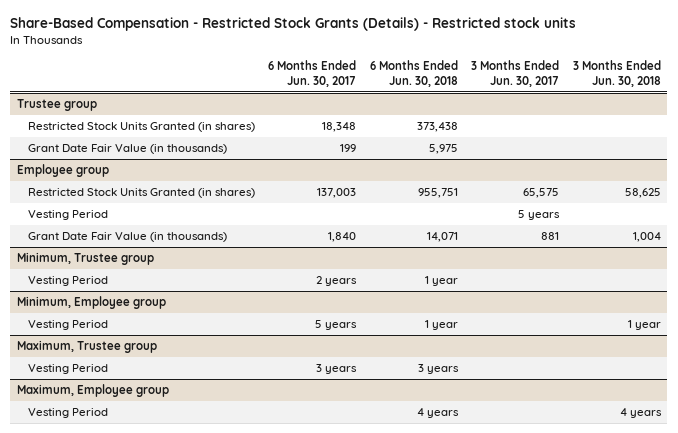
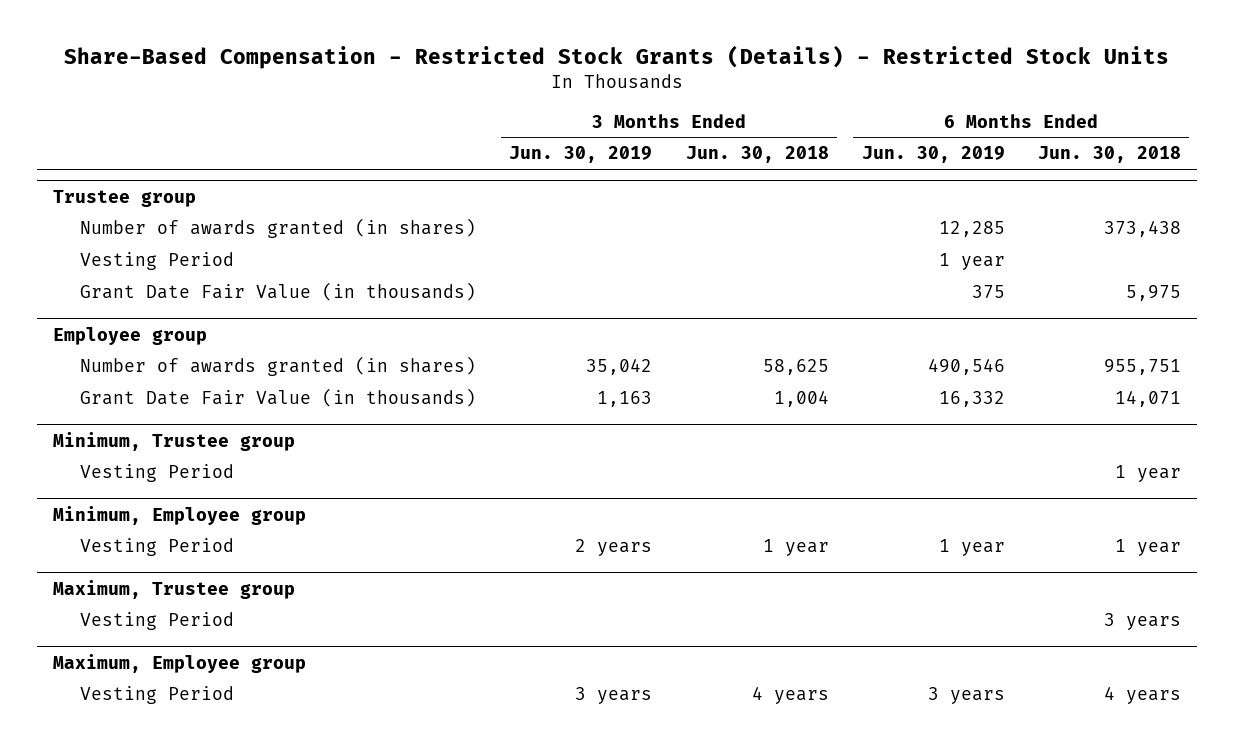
[10,17,577,32] Share-Based Compensation - Restricted Stock Grants (Details) - Restricted stock units -> [63,45,1169,70] Share-Based Compensation - Restricted Stock Grants (Details) - Restricted Stock Units
[268,60,357,87] 6 Months Ended Jun. 30, 2017 -> none
[471,60,560,87] 3 Months Ended Jun. 30, 2017 -> none
none -> [509,146,653,164] Jun. 30, 2019
none -> [861,146,1005,164] Jun. 30, 2019
[28,122,256,133] Restricted Stock Units Granted (in shares) -> [80,218,477,239] Number of awards granted (in shares)
none -> [80,252,235,271] Vesting Period
[28,210,109,221] Vesting Period -> none
[28,188,256,199] Restricted Stock Units Granted (in shares) -> [80,356,477,377] Number of awards granted (in shares)

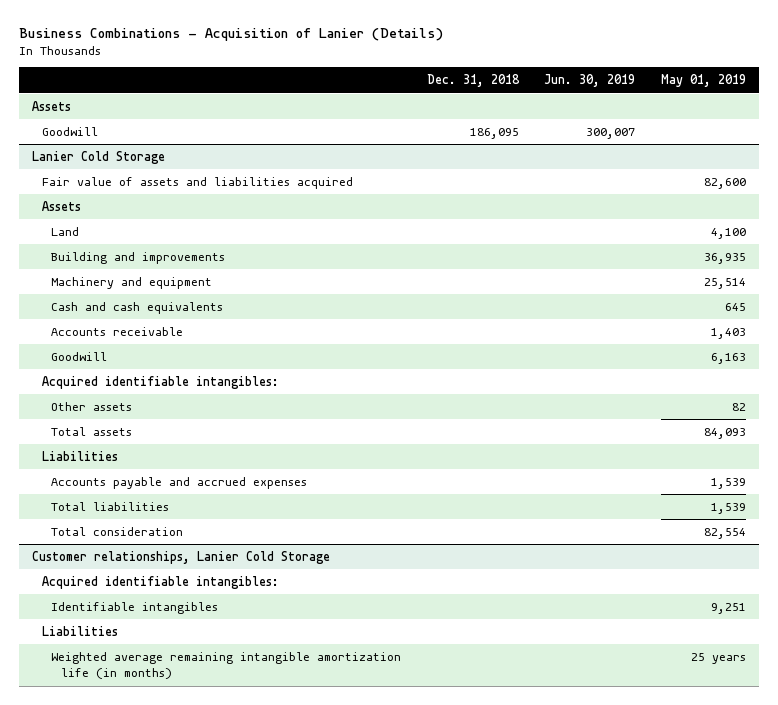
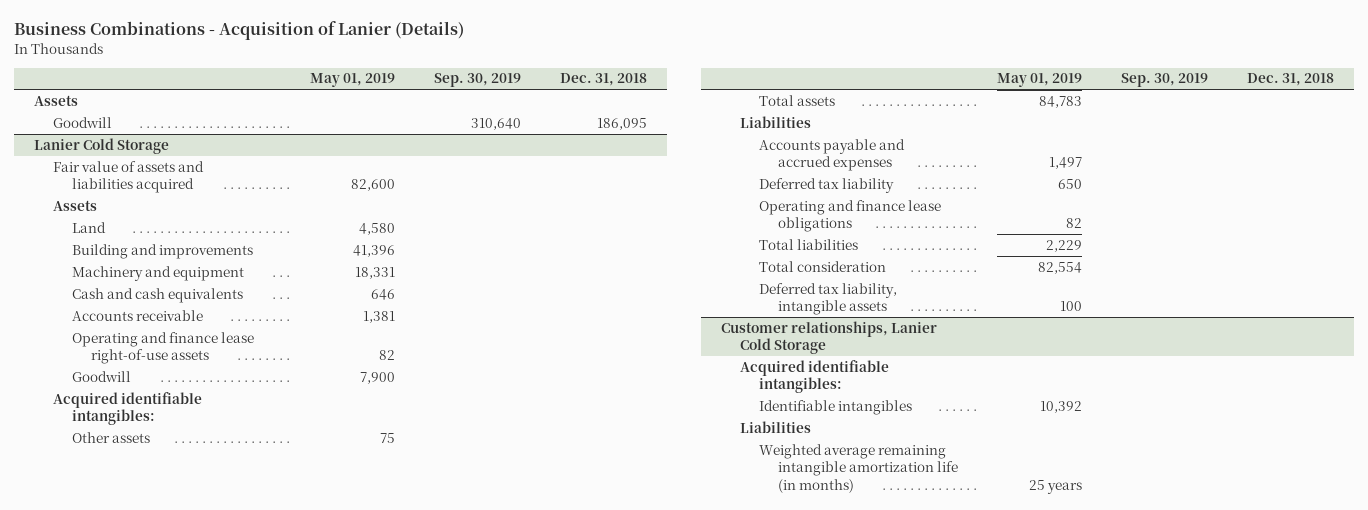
[544,74,636,88] Jun. 30, 2019 -> none
none -> [434,73,522,88] Sep. 30, 2019
[710,227,746,239] 4,100 -> [358,222,395,235] 4,580
[703,252,746,264] 36,935 -> [352,244,395,257] 41,396
[703,277,746,289] 25,514 -> [354,266,395,279] 18,331
[724,302,746,311] 645 -> [370,288,395,300] 646
[710,327,746,339] 1,403 -> [362,310,395,323] 1,381
none -> [71,331,254,365] Operating and finance lease right-of-use assets
[710,352,746,364] 6,163 -> [359,371,395,384] 7,900
[731,402,746,411] 82 -> [379,432,395,443] 75
[703,427,746,439] 84,093 -> [1038,95,1082,108] 84,783
[710,477,746,489] 1,539 -> [1048,157,1082,170] 1,497
none -> [758,177,894,193] Deferred tax liability
none -> [758,199,941,233] Operating and finance lease obligations
[710,502,746,514] 1,539 -> [1045,239,1082,252] 2,229
none -> [758,282,897,316] Deferred tax liability, intangible assets
[710,602,746,614] 9,251 -> [1039,400,1082,413] 10,392

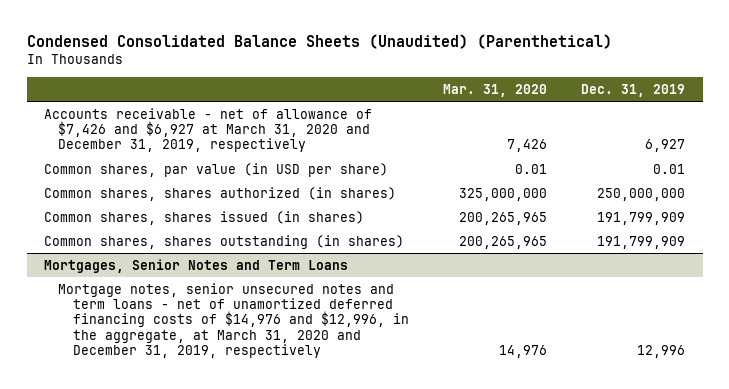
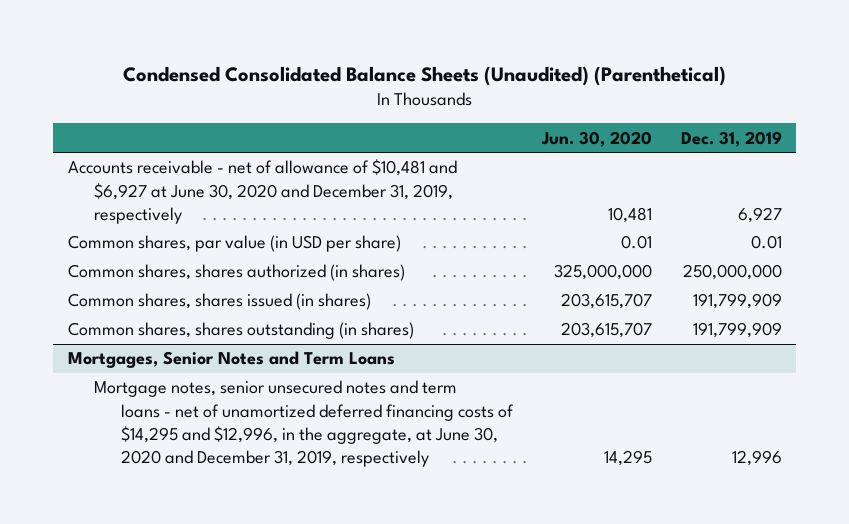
[443,83,548,97] Mar. 31, 2020 -> none
none -> [540,130,652,147] Jun. 30, 2020
[44,107,373,153] Accounts receivable - net of allowance of $7,426 and $6,927 at March 31, 2020 and December 31, 2019, respectively -> [67,159,457,224] Accounts receivable - net of allowance of $10,481 and $6,927 at June 30, 2020 and December 31, 2019, respectively
[58,282,409,359] Mortgage notes, senior unsecured notes and term loans - net of unamortized deferred financing costs of $14,976 and $12,996, in the aggregate, at March 31, 2020 and December 31, 2019, respectively -> [94,380,515,467] Mortgage notes, senior unsecured notes and term loans - net of unamortized deferred financing costs of $14,295 and $12,996, in the aggregate, at June 30, 2020 and December 31, 2019, respectively

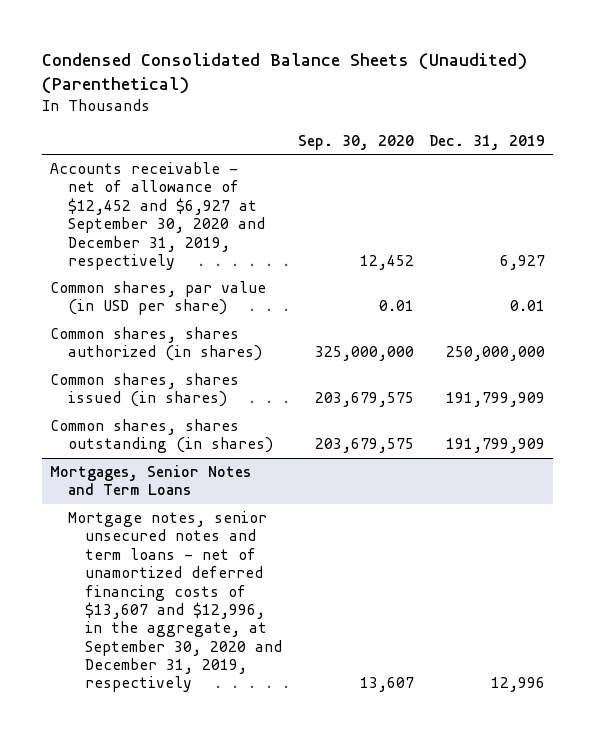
[540,130,652,147] Jun. 30, 2020 -> none
none -> [297,134,414,150] Sep. 30, 2020
[67,159,457,224] Accounts receivable - net of allowance of $10,481 and $6,927 at June 30, 2020 and December 31, 2019, respectively -> [50,162,265,270] Accounts receivable - net of allowance of $12,452 and $6,927 at September 30, 2020 and December 31, 2019, respectively
[94,380,515,467] Mortgage notes, senior unsecured notes and term loans - net of unamortized deferred financing costs of $14,295 and $12,996, in the aggregate, at June 30, 2020 and December 31, 2019, respectively -> [67,511,283,693] Mortgage notes, senior unsecured notes and term loans - net of unamortized deferred financing costs of $13,607 and $12,996, in the aggregate, at September 30, 2020 and December 31, 2019, respectively

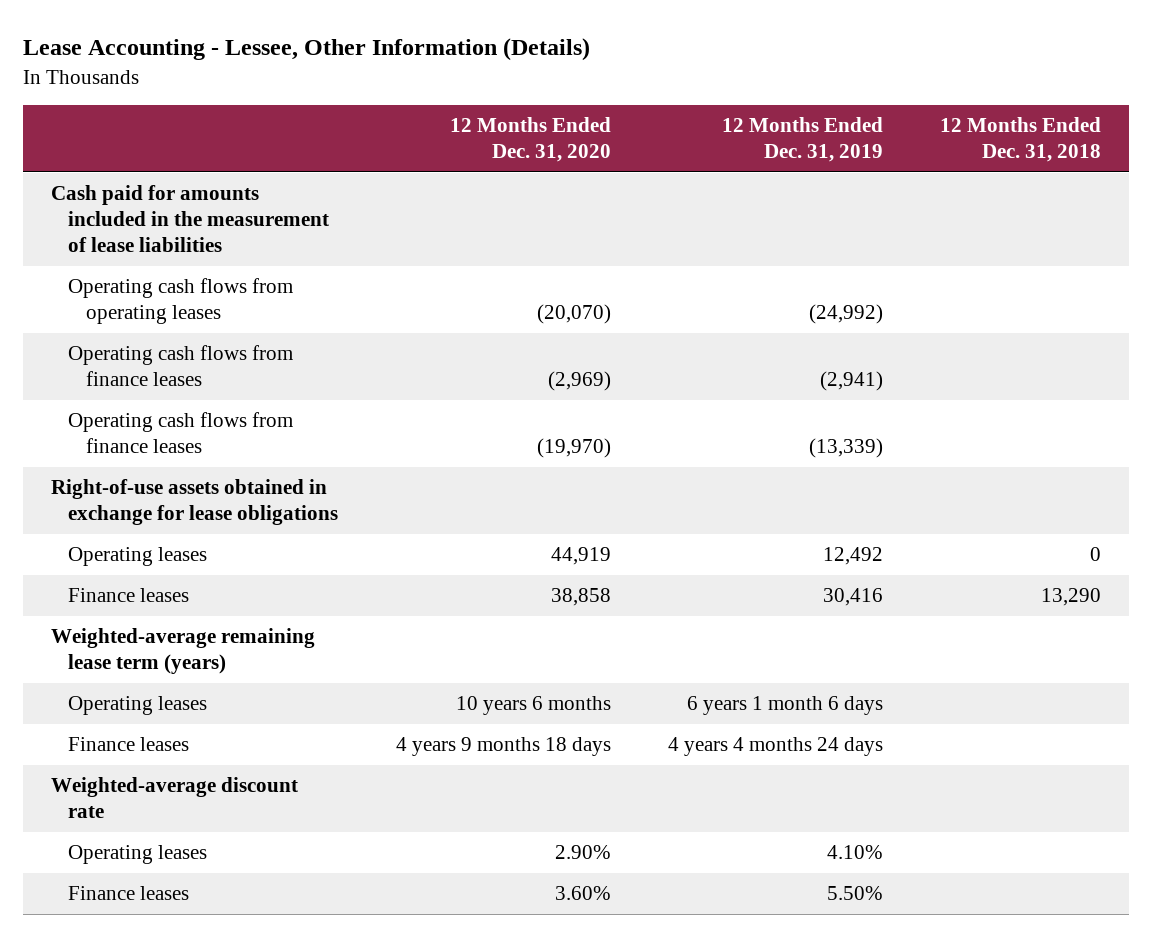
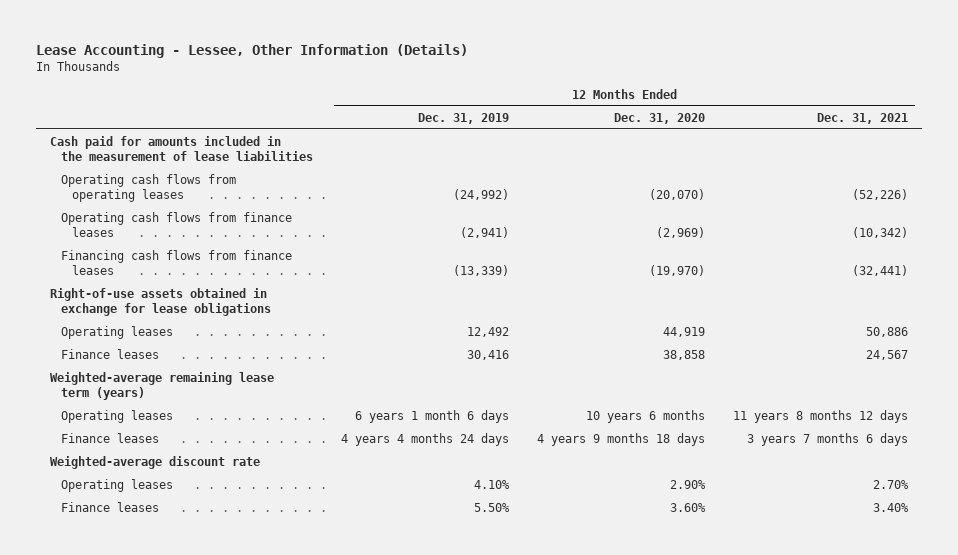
[939,117,1101,163] 12 Months Ended Dec. 31, 2018 -> none
none -> [817,112,909,124] Dec. 31, 2021
[68,412,294,454] Operating cash flows from finance leases -> [61,249,293,275] Financing cash flows from finance leases

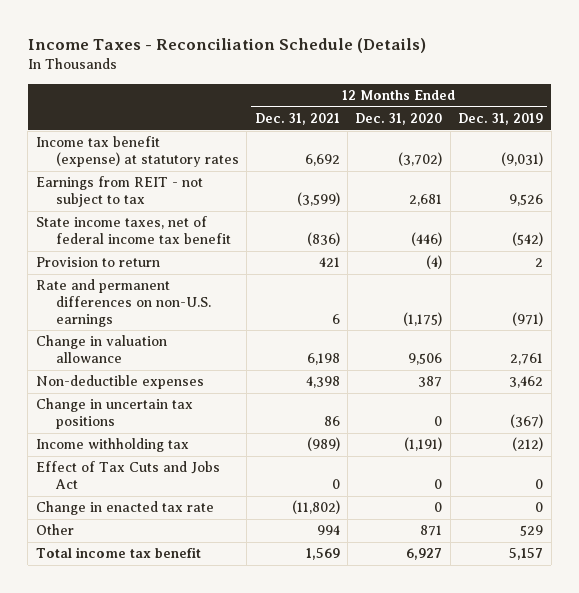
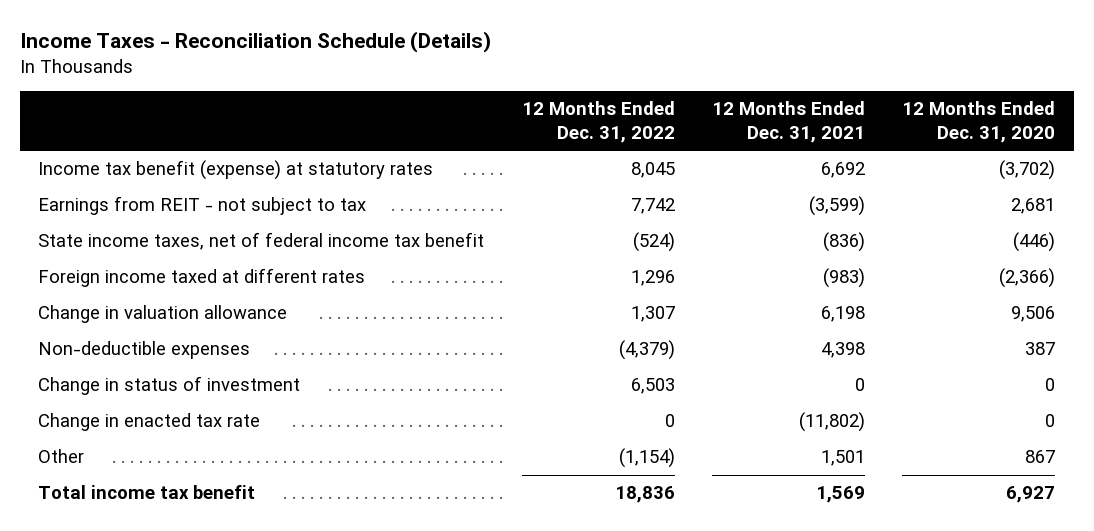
[458,113,544,126] Dec. 31, 2019 -> none
none -> [521,101,675,143] 12 Months Ended Dec. 31, 2022
[35,257,160,268] Provision to return -> none
[35,279,211,327] Rate and permanent differences on non-U.S. earnings -> none
none -> [38,268,366,288] Foreign income taxed at different rates
[35,398,193,430] Change in uncertain tax positions -> none
[35,438,189,453] Income withholding tax -> none
[35,461,220,490] Effect of Tax Cuts and Jobs Act -> none
none -> [38,376,301,396] Change in status of investment
[316,525,340,536] 994 -> [821,450,866,467] 1,501
[420,525,443,537] 871 -> [1025,450,1056,464] 867

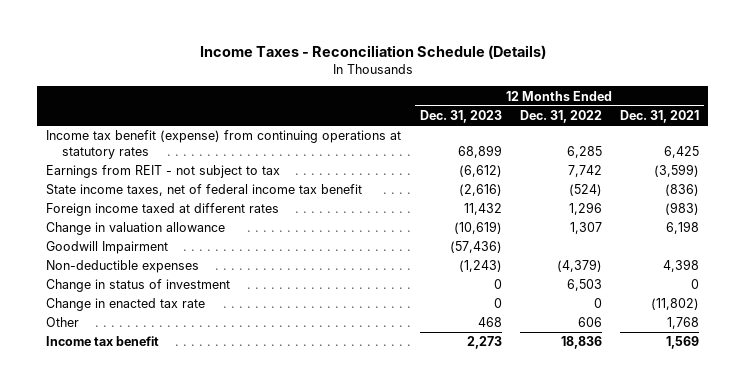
[902,101,1056,143] 12 Months Ended Dec. 31, 2020 -> none
none -> [419,110,502,124] Dec. 31, 2023
[38,160,434,181] Income tax benefit (expense) at statutory rates -> [46,130,402,159] Income tax benefit (expense) from continuing operations at statutory rates
[630,162,675,179] 8,045 -> [566,145,602,158] 6,285
[821,162,866,179] 6,692 -> [664,145,700,158] 6,425
none -> [46,241,169,255] Goodwill Impairment
[618,448,675,469] (1,154) -> [577,317,602,328] 606
[821,450,866,467] 1,501 -> [667,317,700,330] 1,768
[38,485,256,500] Total income tax benefit -> [46,336,160,347] Income tax benefit

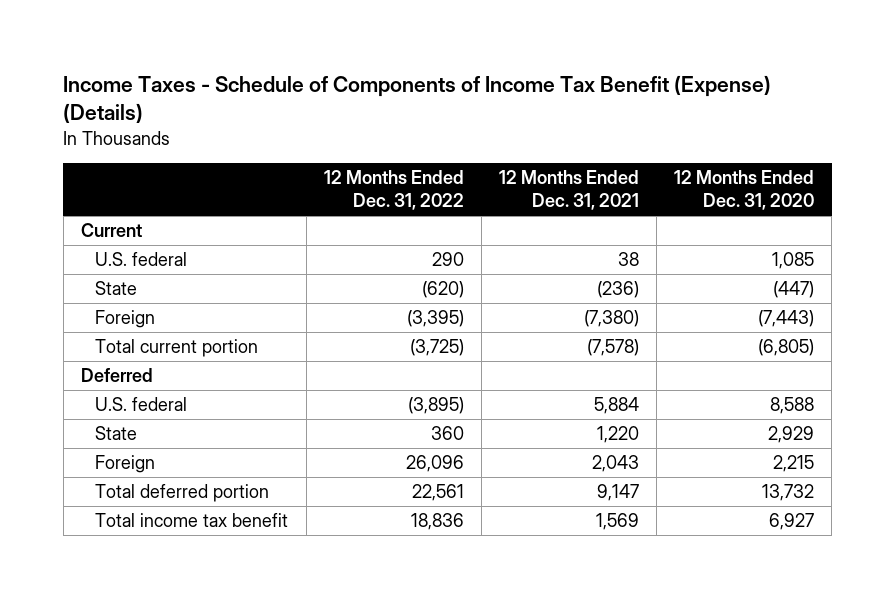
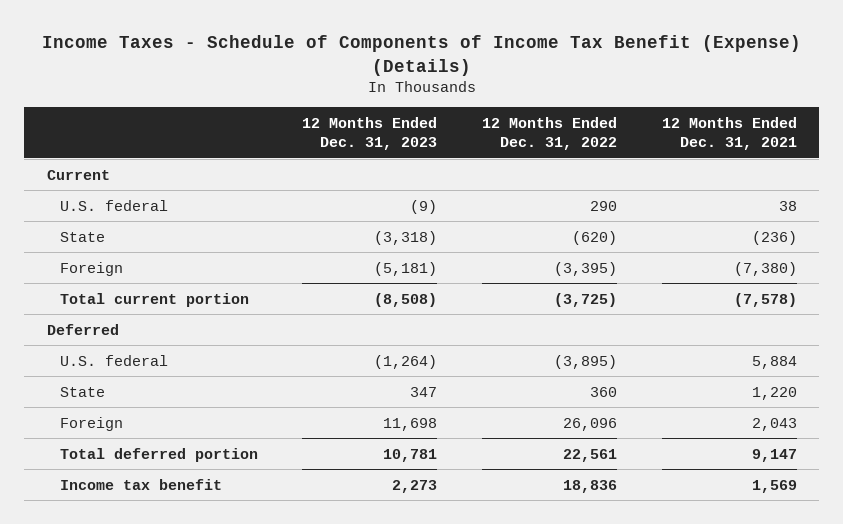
[674,170,815,211] 12 Months Ended Dec. 31, 2020 -> none
none -> [302,117,438,151] 12 Months Ended Dec. 31, 2023
[95,513,289,528] Total income tax benefit -> [59,478,222,490] Income tax benefit

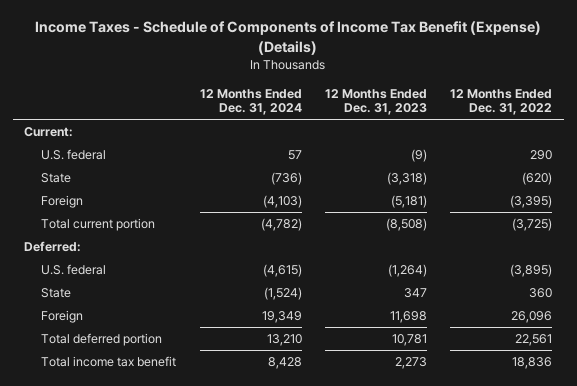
[661,117,797,151] 12 Months Ended Dec. 31, 2021 -> none
none -> [199,88,302,116] 12 Months Ended Dec. 31, 2024
[46,169,110,180] Current -> [24,126,74,137] Current:
[46,323,119,335] Deferred -> [24,240,82,252] Deferred:
[59,478,222,490] Income tax benefit -> [41,355,177,367] Total income tax benefit

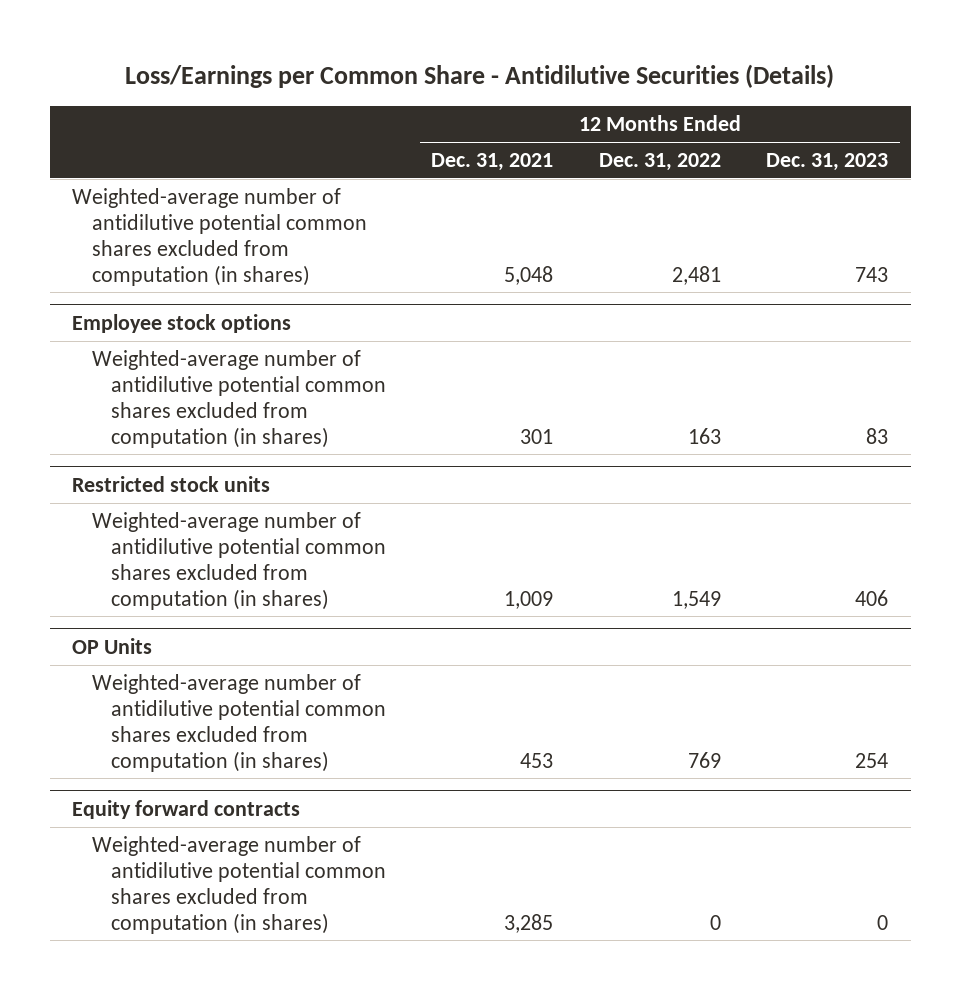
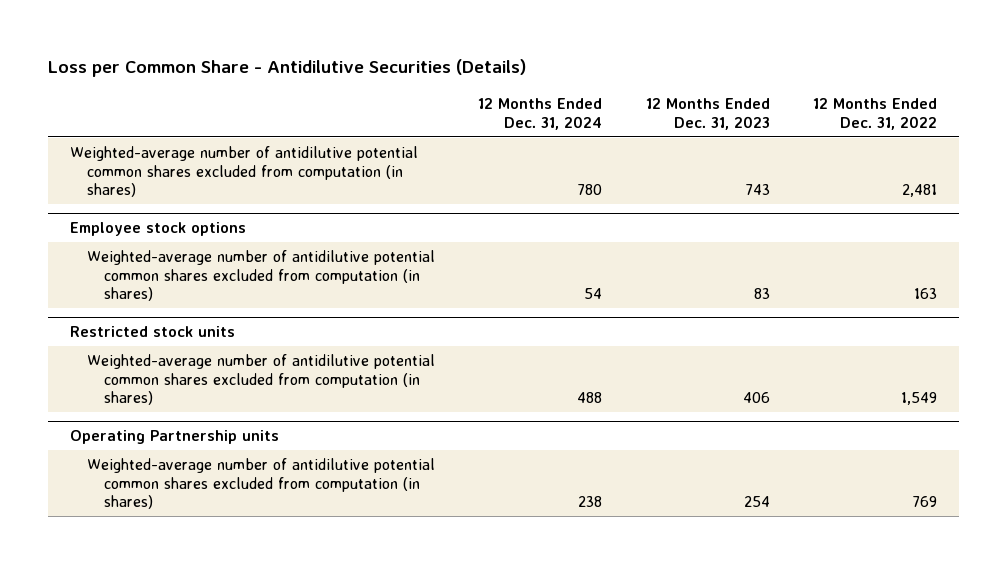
[125,64,835,89] Loss/Earnings per Common Share - Antidilutive Securities (Details) -> [48,58,527,77] Loss per Common Share - Antidilutive Securities (Details)
[431,153,554,172] Dec. 31, 2021 -> none
none -> [478,97,603,130] 12 Months Ended Dec. 31, 2024
[72,638,153,655] OP Units -> [69,430,279,445] Operating Partnership units
[72,800,301,820] Equity forward contracts -> none
[91,836,386,934] Weighted-average number of antidilutive potential common shares excluded from computation (in shares) -> none

